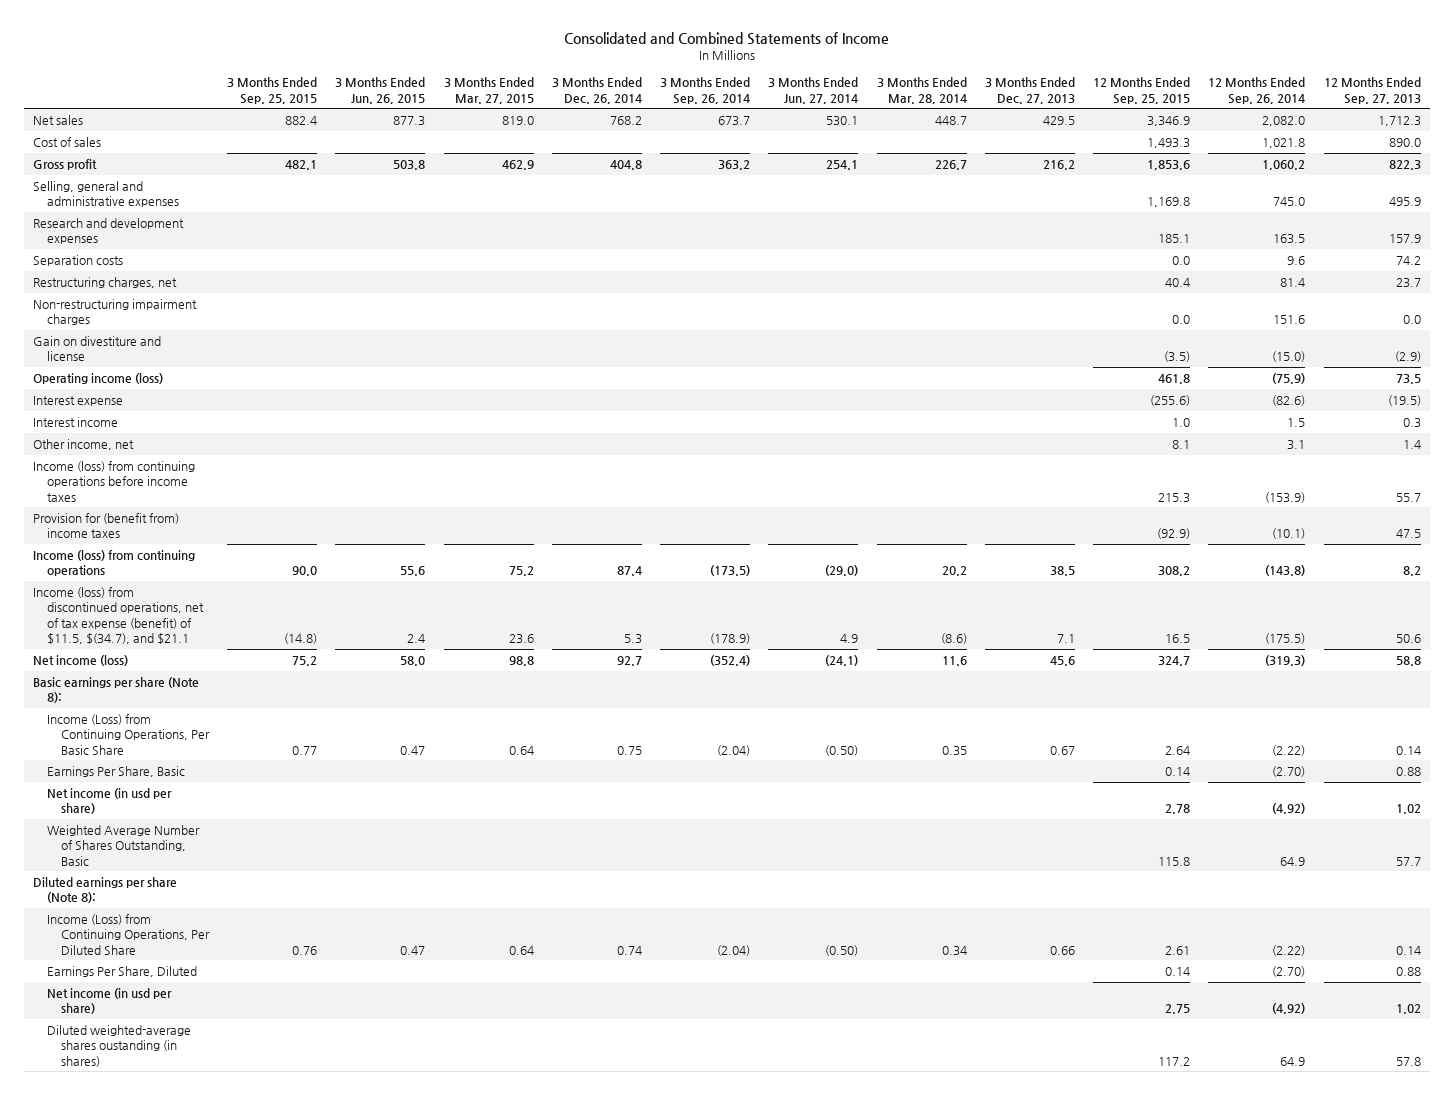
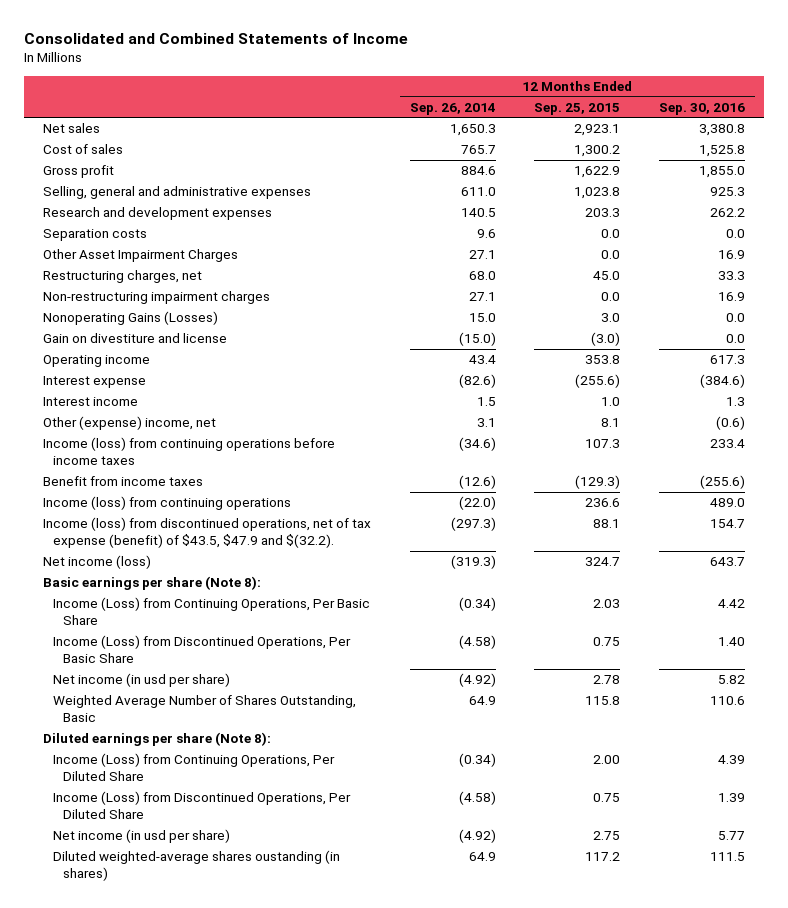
[226,77,317,104] 3 Months Ended Sep. 25, 2015 -> none
[335,77,426,104] 3 Months Ended Jun. 26, 2015 -> none
[443,77,534,104] 3 Months Ended Mar. 27, 2015 -> none
[551,77,642,104] 3 Months Ended Dec. 26, 2014 -> none
[660,77,751,104] 3 Months Ended Sep. 26, 2014 -> none
[768,77,859,104] 3 Months Ended Jun. 27, 2014 -> none
[876,77,967,104] 3 Months Ended Mar. 28, 2014 -> none
[984,77,1075,104] 3 Months Ended Dec. 27, 2013 -> none
[1323,77,1421,104] 12 Months Ended Sep. 27, 2013 -> none
none -> [658,102,745,115] Sep. 30, 2016
[1147,116,1191,127] 3,346.9 -> [574,124,621,137] 2,923.1
[1262,116,1306,127] 2,082.0 -> [449,124,496,137] 1,650.3
[1147,138,1191,149] 1,493.3 -> [574,145,621,158] 1,300.2
[1262,138,1306,149] 1,021.8 -> [460,145,496,155] 765.7
[1147,160,1191,171] 1,853.6 -> [574,166,621,179] 1,622.9
[1262,160,1306,171] 1,060.2 -> [460,166,496,176] 884.6
[1147,197,1191,208] 1,169.8 -> [574,187,621,200] 1,023.8
[1273,197,1306,207] 745.0 -> [460,187,496,197] 611.0
[1158,234,1191,244] 185.1 -> [585,208,621,218] 203.3
[1273,234,1306,245] 163.5 -> [460,208,496,218] 140.5
none -> [42,249,238,263] Other Asset Impairment Charges
[1165,278,1191,288] 40.4 -> [593,271,621,281] 45.0
[1280,278,1306,288] 81.4 -> [468,271,496,281] 68.0
[1273,315,1306,325] 151.6 -> [468,292,496,302] 27.1
none -> [42,311,218,326] Nonoperating Gains (Losses)
[1164,351,1191,363] (3.5) -> [591,332,621,347] (3.0)
[32,373,163,385] Operating income (loss) -> [42,355,150,368] Operating income
[1158,374,1191,385] 461.8 -> [585,355,621,365] 353.8
[1272,373,1306,385] (75.9) -> [468,355,496,365] 43.4
[32,439,134,451] Other income, net -> [42,416,216,431] Other (expense) income, net
[1158,492,1191,503] 215.3 -> [585,439,621,449] 107.3
[1265,491,1306,503] (153.9) -> [458,437,496,452] (34.6)
[32,513,179,539] Provision for (benefit from) income taxes -> [42,476,203,487] Benefit from income taxes
[1157,528,1191,540] (92.9) -> [575,475,621,490] (129.3)
[1272,528,1306,540] (10.1) -> [458,475,496,490] (12.6)
[1158,566,1191,577] 308.2 -> [585,498,621,508] 236.6
[1265,565,1306,577] (143.8) -> [458,496,496,511] (22.0)
[32,587,204,645] Income (loss) from discontinued operations, net of tax expense (benefit) of $11.5, $(34.7), and $21.1 -> [42,517,371,548] Income (loss) from discontinued operations, net of tax expense (benefit) of $43.5, $47.9 and $(32.2).
[1165,634,1191,644] 16.5 -> [593,519,621,529] 88.1
[1265,633,1306,645] (175.5) -> [450,517,496,532] (297.3)
[1165,745,1191,755] 2.64 -> [593,599,621,609] 2.03
[1272,744,1306,756] (2.22) -> [458,597,496,612] (0.34)
[46,766,185,778] Earnings Per Share, Basic -> [53,635,352,663] Income (Loss) from Discontinued Operations, Per Basic Share
[1165,767,1191,777] 0.14 -> [593,637,621,647] 0.75
[1272,766,1306,778] (2.70) -> [458,635,496,650] (4.58)
[1165,945,1191,955] 2.61 -> [593,755,621,765] 2.00
[1272,944,1306,956] (2.22) -> [458,753,496,768] (0.34)
[46,966,197,978] Earnings Per Share, Diluted -> [53,791,352,819] Income (Loss) from Discontinued Operations, Per Diluted Share
[1165,967,1191,977] 0.14 -> [593,793,621,803] 0.75
[1272,966,1306,978] (2.70) -> [458,791,496,806] (4.58)

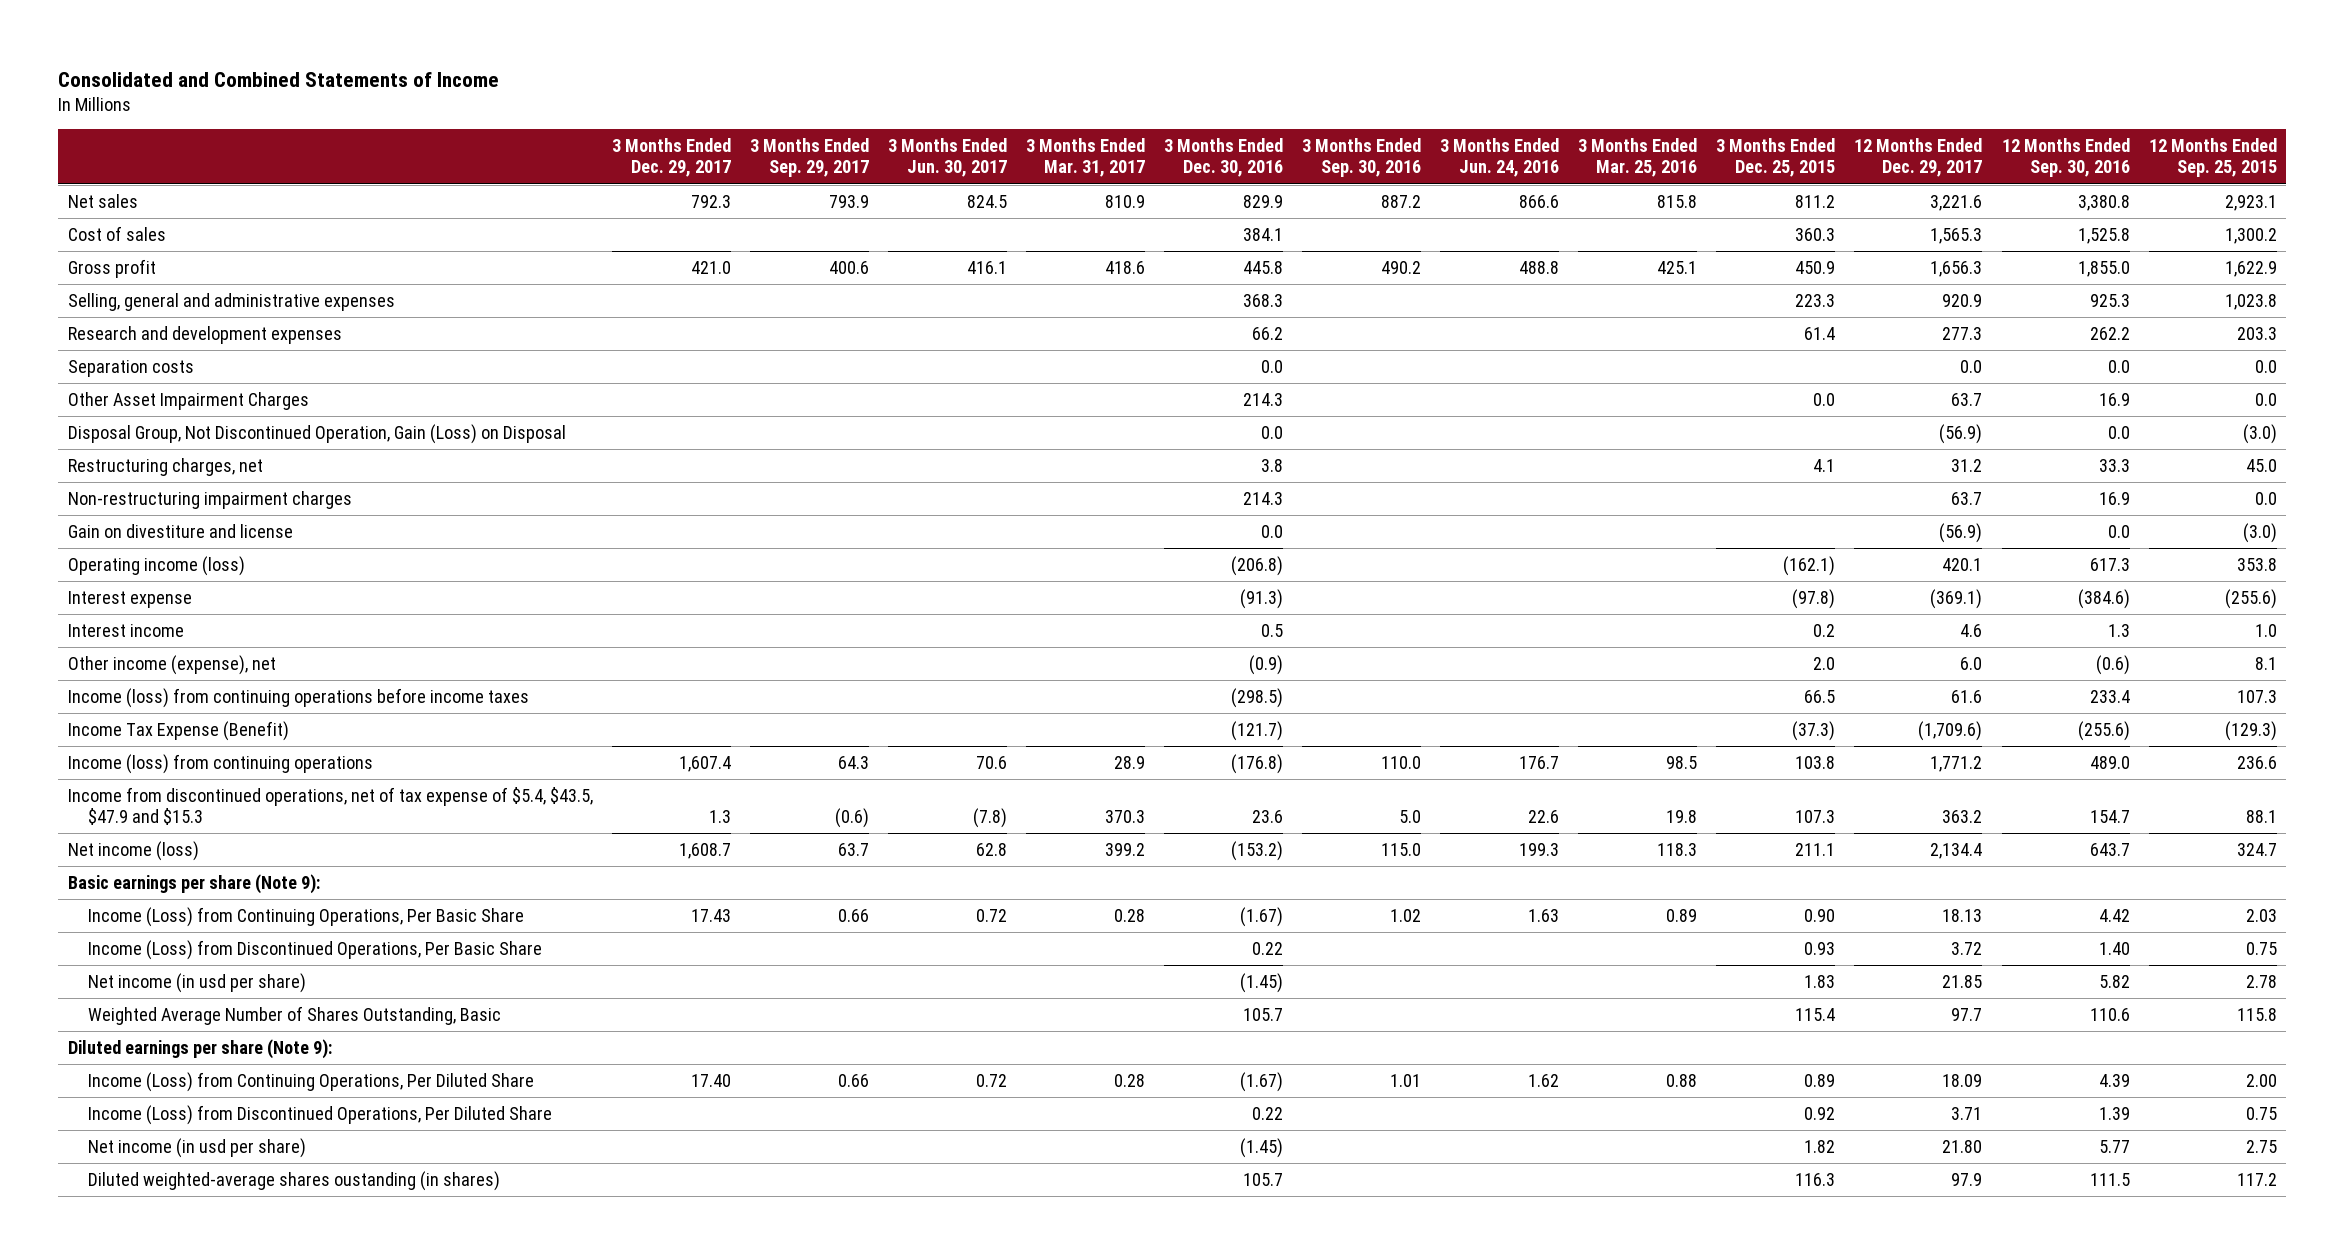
[409,102,496,115] Sep. 26, 2014 -> none
none -> [611,138,731,178] 3 Months Ended Dec. 29, 2017
none -> [750,138,870,178] 3 Months Ended Sep. 29, 2017
none -> [888,138,1008,178] 3 Months Ended Jun. 30, 2017
none -> [1026,138,1146,178] 3 Months Ended Mar. 31, 2017
none -> [1164,138,1284,178] 3 Months Ended Dec. 30, 2016
none -> [1302,138,1422,178] 3 Months Ended Sep. 30, 2016
none -> [1440,138,1560,178] 3 Months Ended Jun. 24, 2016
none -> [1578,138,1698,178] 3 Months Ended Mar. 25, 2016
none -> [1716,138,1836,178] 3 Months Ended Dec. 25, 2015
none -> [1854,138,1983,178] 12 Months Ended Dec. 29, 2017
none -> [67,424,566,445] Disposal Group, Not Discontinued Operation, Gain (Loss) on Disposal
[42,311,218,326] Nonoperating Gains (Losses) -> none
[42,355,150,368] Operating income -> [67,556,245,577] Operating income (loss)
[42,416,216,431] Other (expense) income, net -> [67,655,276,676] Other income (expense), net
[42,476,203,487] Benefit from income taxes -> [67,721,289,742] Income Tax Expense (Benefit)
[42,517,371,548] Income (loss) from discontinued operations, net of tax expense (benefit) of $43.5, $47.9 and $(32.2). -> [67,787,593,826] Income from discontinued operations, net of tax expense of $5.4, $43.5, $47.9 and $15.3
[42,576,261,591] Basic earnings per share (Note 8): -> [67,874,320,895] Basic earnings per share (Note 9):
[42,732,271,747] Diluted earnings per share (Note 8): -> [67,1039,332,1060] Diluted earnings per share (Note 9):

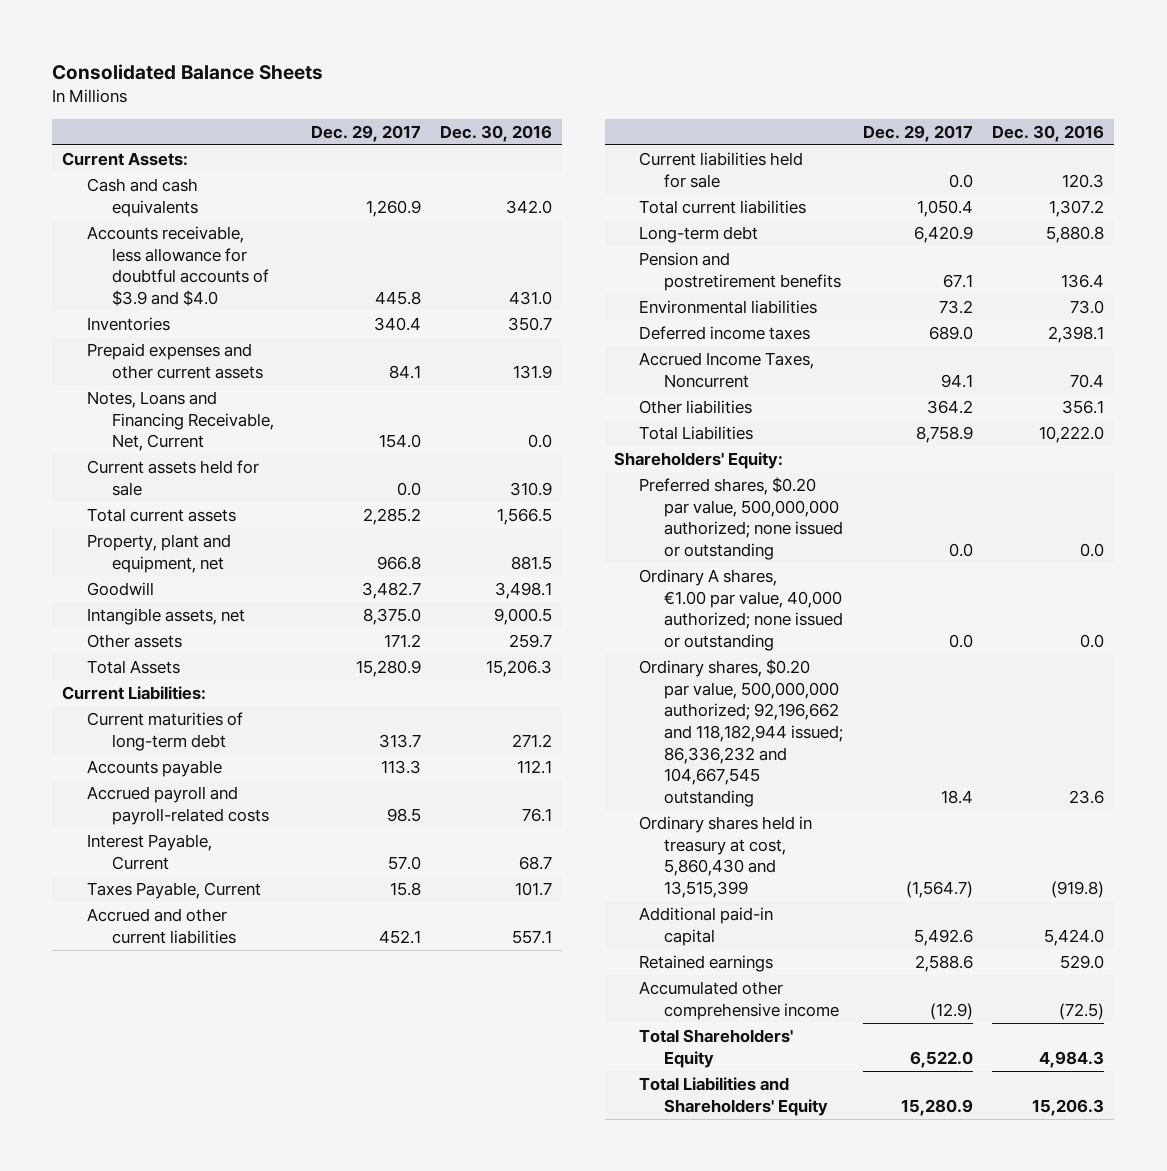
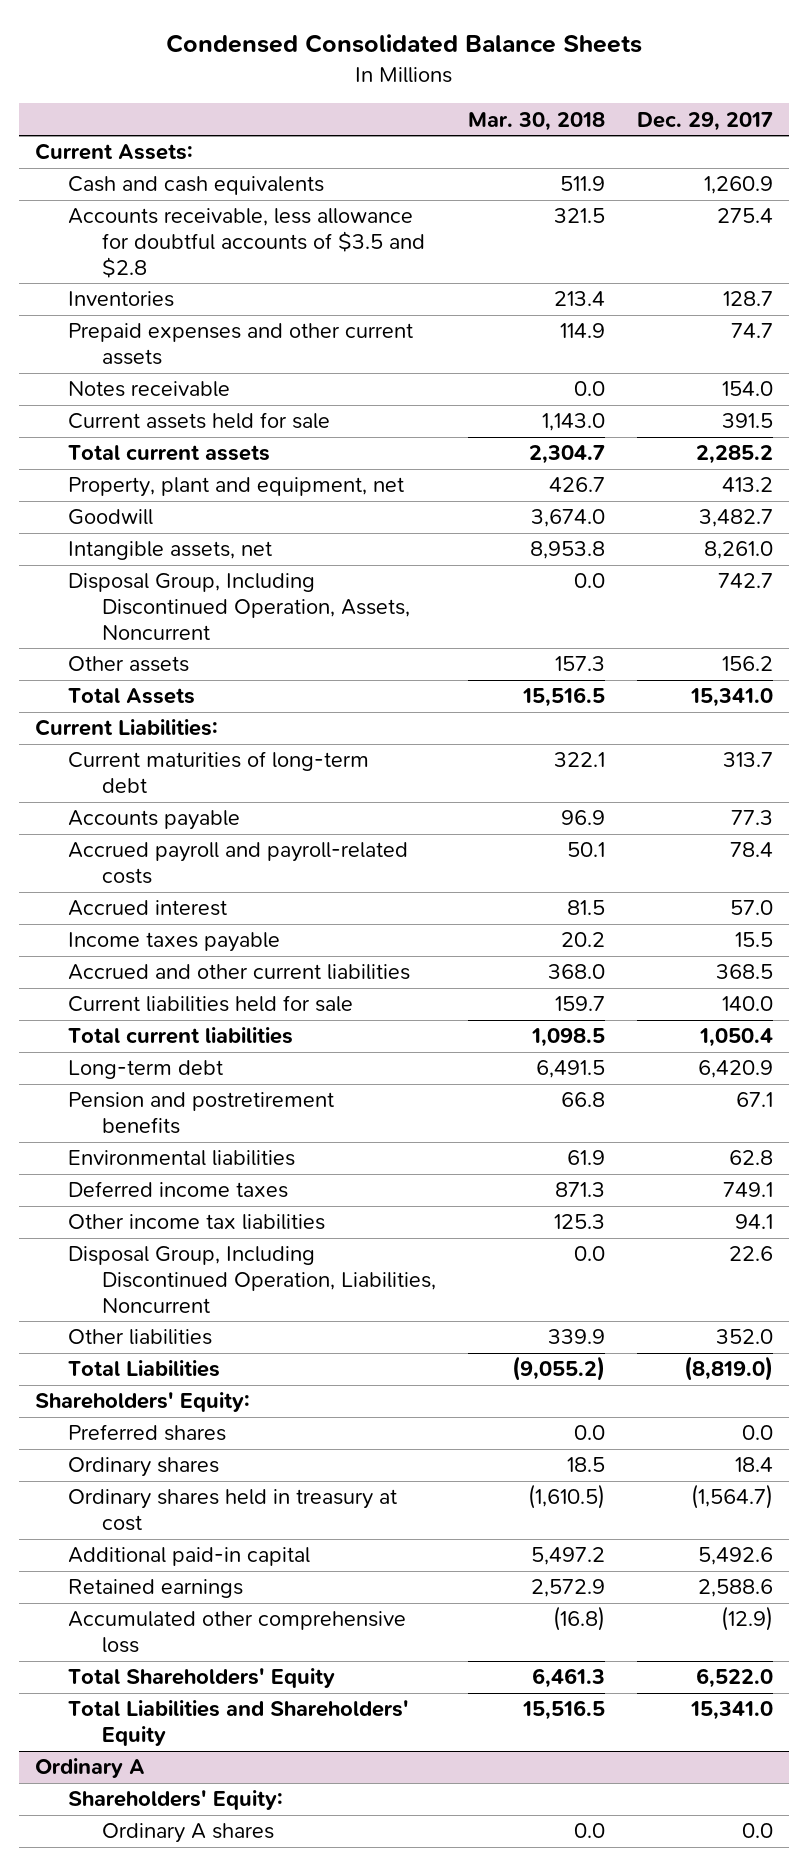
[52,63,324,80] Consolidated Balance Sheets -> [165,34,642,54] Condensed Consolidated Balance Sheets
[440,124,553,142] Dec. 30, 2016 -> none
none -> [467,111,605,131] Mar. 30, 2018
[87,226,270,307] Accounts receivable, less allowance for doubtful accounts of $3.9 and $4.0 -> [68,208,425,278] Accounts receivable, less allowance for doubtful accounts of $3.5 and $2.8
[374,291,421,306] 445.8 -> [716,208,773,224] 275.4
[373,317,421,332] 340.4 -> [722,291,773,307] 128.7
[388,364,421,379] 84.1 -> [730,323,773,339] 74.7
[87,391,275,452] Notes, Loans and Financing Receivable, Net, Current -> [68,381,231,398] Notes receivable
[396,481,421,496] 0.0 -> [721,413,773,429] 391.5
[376,555,421,570] 966.8 -> [721,477,773,493] 413.2
[362,608,421,626] 8,375.0 -> [703,541,773,560] 8,261.0
none -> [68,573,410,640] Disposal Group, Including Discontinued Operation, Assets, Noncurrent
[383,634,421,649] 171.2 -> [721,656,773,672] 156.2
[355,660,421,678] 15,280.9 -> [689,688,773,708] 15,341.0
[380,760,421,775] 113.3 -> [730,810,773,826] 77.3
[386,807,421,822] 98.5 -> [729,842,773,858] 78.4
[87,834,213,870] Interest Payable, Current -> [68,900,228,917] Accrued interest
[87,882,262,900] Taxes Payable, Current -> [68,932,281,953] Income taxes payable
[389,882,421,897] 15.8 -> [734,932,773,948] 15.5
[378,929,421,944] 452.1 -> [715,964,773,980] 368.5
[948,173,973,188] 0.0 -> [721,996,773,1012] 140.0
[938,300,973,315] 73.2 -> [728,1150,773,1166] 62.8
[928,326,973,341] 689.0 -> [722,1182,773,1198] 749.1
[639,352,815,388] Accrued Income Taxes, Noncurrent -> [68,1214,326,1231] Other income tax liabilities
none -> [68,1246,436,1313] Disposal Group, Including Discontinued Operation, Liabilities, Noncurrent
[926,400,973,415] 364.2 -> [715,1329,773,1345] 352.0
[915,426,973,444] 8,758.9 -> [683,1356,773,1382] (8,819.0)
[639,569,844,652] Ordinary A shares, €1.00 par value, 40,000 authorized; none issued or outstanding -> none
[639,477,844,561] Preferred shares, $0.20 par value, 500,000,000 authorized; none issued or outstanding -> [68,1424,227,1442] Preferred shares
[639,659,844,808] Ordinary shares, $0.20 par value, 500,000,000 authorized; 92,196,662 and 118,182,944 issued; 86,336,232 and 104,667,545 outstanding -> [68,1457,220,1478] Ordinary shares
[639,816,813,899] Ordinary shares held in treasury at cost, 5,860,430 and 13,515,399 -> [68,1489,398,1532] Ordinary shares held in treasury at cost
[639,981,840,1020] Accumulated other comprehensive income -> [68,1611,407,1654] Accumulated other comprehensive loss
[900,1098,973,1116] 15,280.9 -> [689,1701,773,1721] 15,341.0
none -> [34,1758,145,1779] Ordinary A
none -> [68,1790,284,1811] Shareholders' Equity:
none -> [101,1823,274,1844] Ordinary A shares

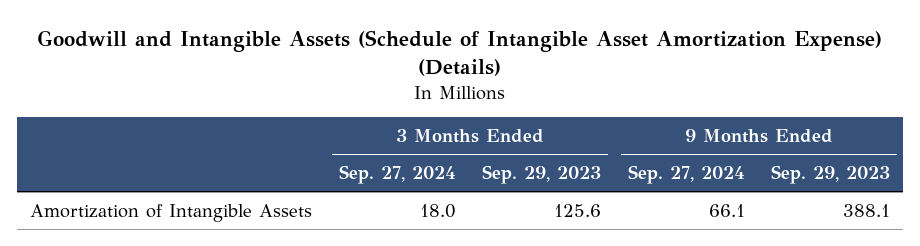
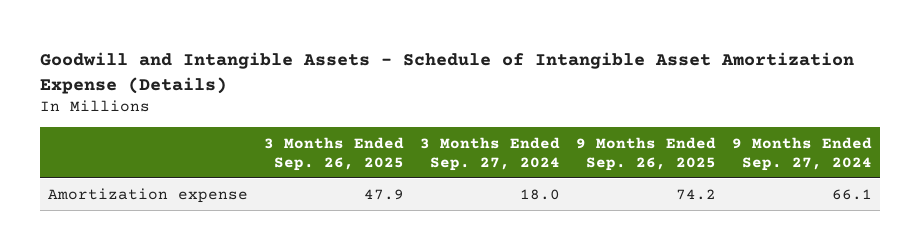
[37,29,883,77] Goodwill and Intangible Assets (Schedule of Intangible Asset Amortization Expense) (Details) -> [39,51,854,94] Goodwill and Intangible Assets - Schedule of Intangible Asset Amortization Expense (Details)
[482,165,602,185] Sep. 29, 2023 -> none
[771,165,891,185] Sep. 29, 2023 -> none
none -> [263,136,404,171] 3 Months Ended Sep. 26, 2025
none -> [575,136,716,171] 9 Months Ended Sep. 26, 2025
[30,203,313,222] Amortization of Intangible Assets -> [47,188,248,204] Amortization expense

